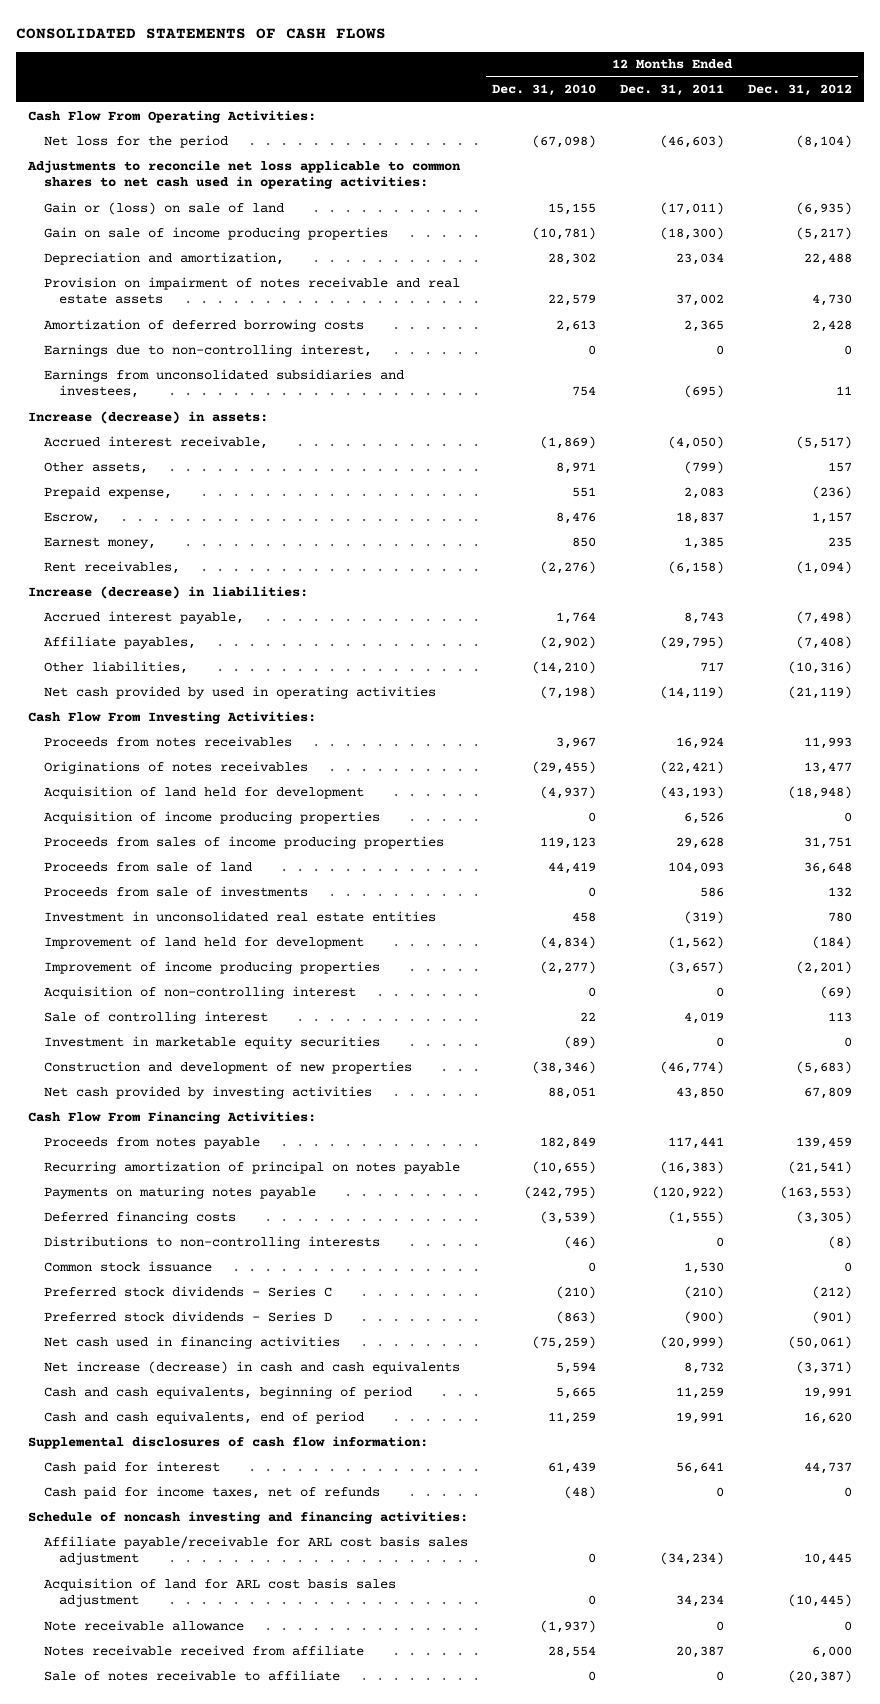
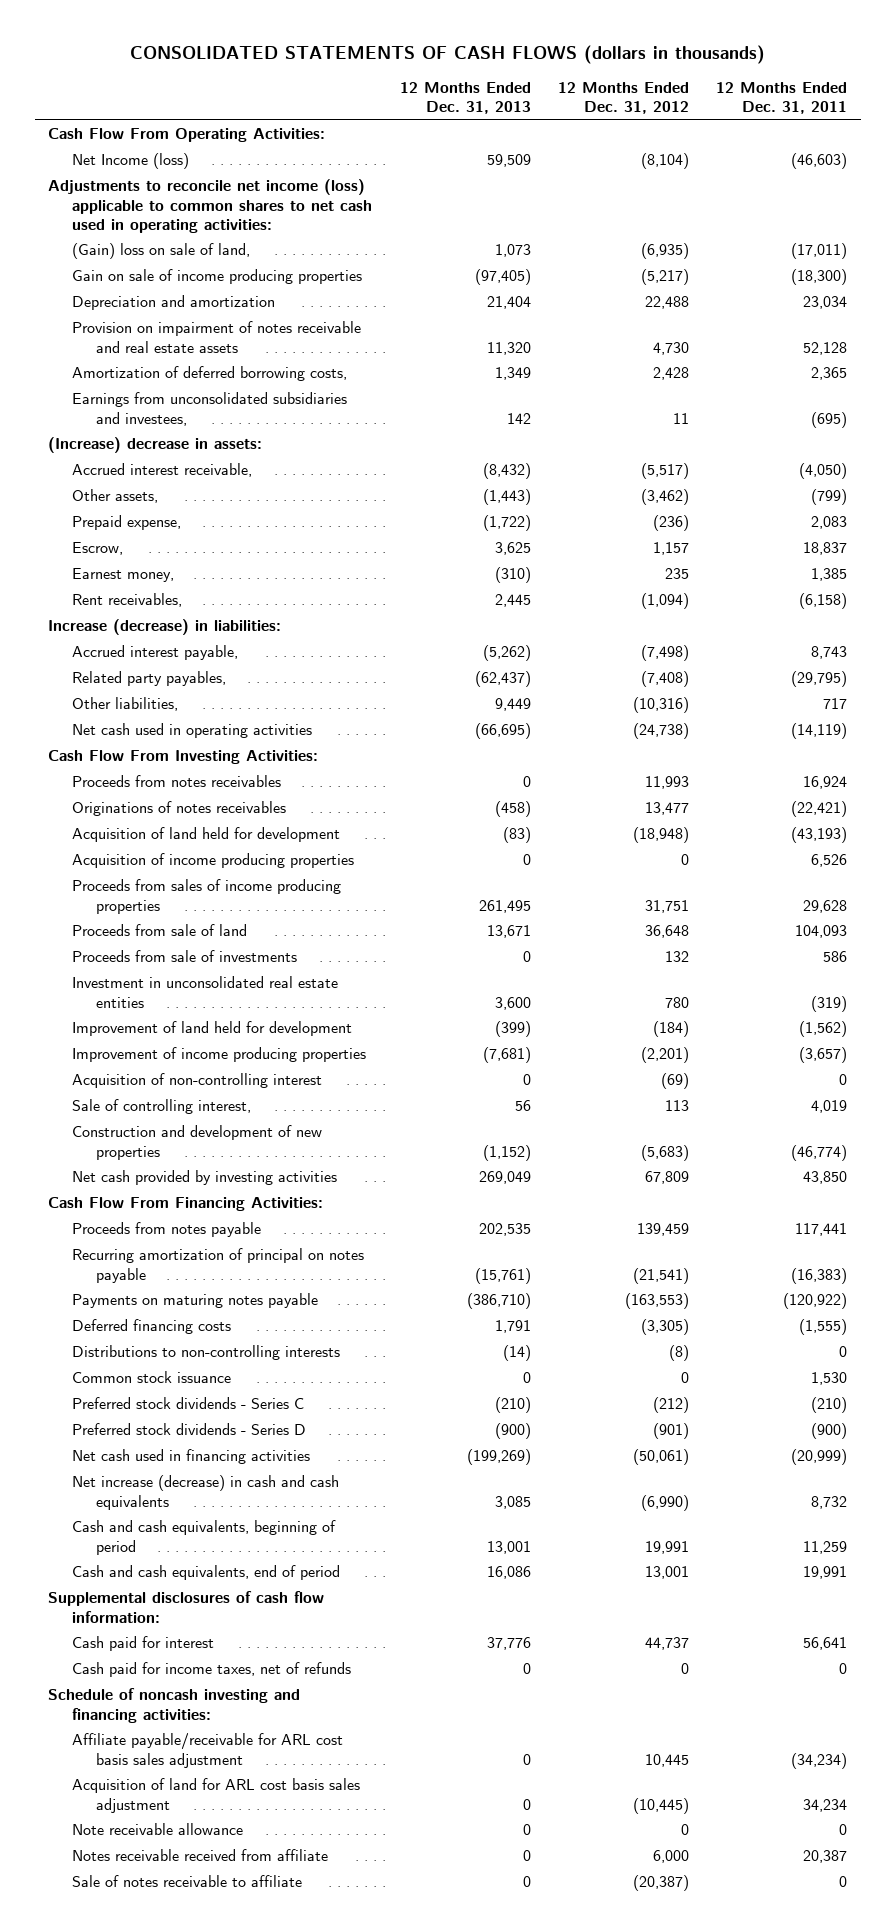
[16,27,387,39] CONSOLIDATED STATEMENTS OF CASH FLOWS -> [129,44,765,64] CONSOLIDATED STATEMENTS OF CASH FLOWS (dollars in thousands)
[492,84,597,97] Dec. 31, 2010 -> none
none -> [399,82,531,115] 12 Months Ended Dec. 31, 2013
[43,134,228,148] Net loss for the period -> [72,153,190,170] Net Income (loss)
[27,159,462,190] Adjustments to reconcile net loss applicable to common shares to net cash used in operating activities: -> [48,179,373,233] Adjustments to reconcile net income (loss) applicable to common shares to net cash used in operating activities:
[43,201,284,215] Gain or (loss) on sale of land -> [72,243,251,260] (Gain) loss on sale of land,
[43,343,372,357] Earnings due to non-controlling interest, -> none
[43,251,284,265] Depreciation and amortization, -> [72,295,276,311] Depreciation and amortization
[676,294,725,307] 37,002 -> [803,341,848,355] 52,128
[43,318,364,332] Amortization of deferred borrowing costs -> [72,366,348,382] Amortization of deferred borrowing costs,
[28,410,269,424] Increase (decrease) in assets: -> [48,437,263,454] (Increase) decrease in assets:
[828,461,853,472] 157 -> [641,489,690,506] (3,462)
[43,635,196,649] Affiliate payables, -> [72,671,227,687] Related party payables,
[43,685,436,699] Net cash provided by used in operating activities -> [72,723,313,739] Net cash used in operating activities
[788,685,853,699] (21,119) -> [633,723,690,740] (24,738)
[43,1035,380,1049] Investment in marketable equity securities -> none
[43,1010,268,1024] Sale of controlling interest -> [72,1099,252,1115] Sale of controlling interest,
[796,1360,853,1374] (3,371) -> [641,1494,690,1511] (6,990)
[804,1411,853,1424] 16,620 -> [645,1566,690,1580] 13,001

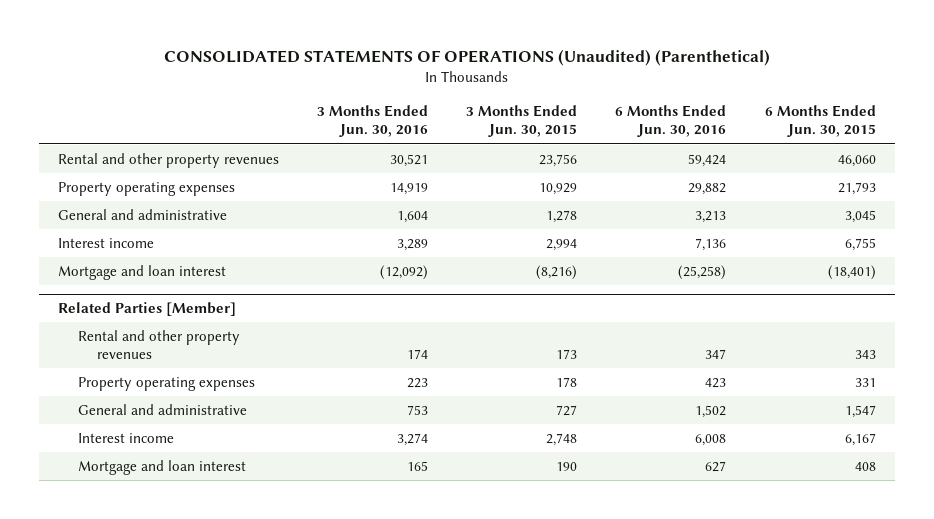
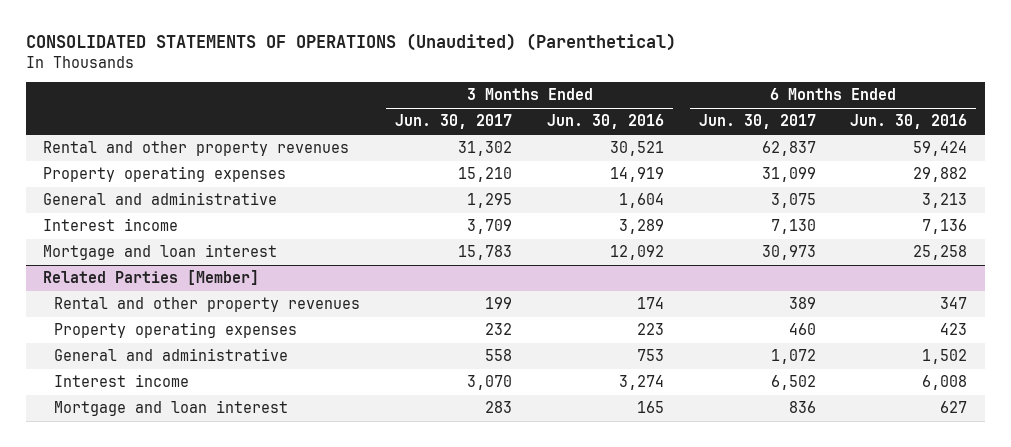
[466,105,578,138] 3 Months Ended Jun. 30, 2015 -> none
[764,105,876,138] 6 Months Ended Jun. 30, 2015 -> none
none -> [395,114,513,130] Jun. 30, 2017
none -> [698,114,816,130] Jun. 30, 2017
[380,264,429,280] (12,092) -> [609,245,664,261] 12,092
[678,264,727,280] (25,258) -> [913,245,968,261] 25,258

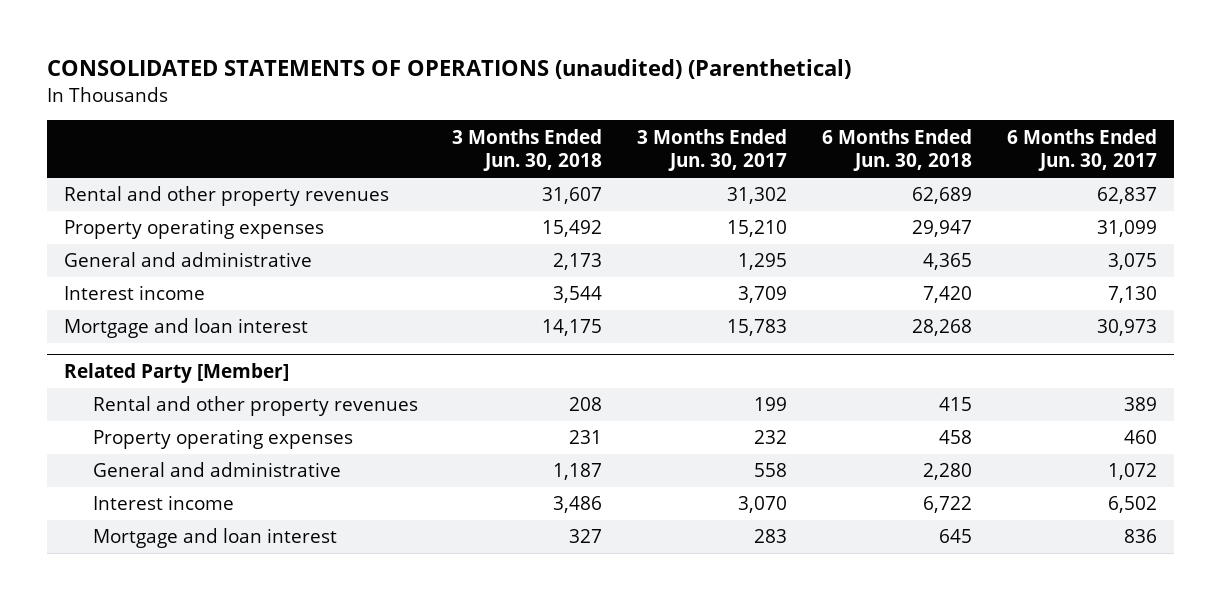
[25,33,676,52] CONSOLIDATED STATEMENTS OF OPERATIONS (Unaudited) (Parenthetical) -> [46,59,851,80] CONSOLIDATED STATEMENTS OF OPERATIONS (unaudited) (Parenthetical)
[546,114,664,130] Jun. 30, 2016 -> none
[850,114,968,130] Jun. 30, 2016 -> none
none -> [452,128,603,172] 3 Months Ended Jun. 30, 2018
none -> [821,128,972,172] 6 Months Ended Jun. 30, 2018
[43,270,260,286] Related Parties [Member] -> [63,363,289,384] Related Party [Member]

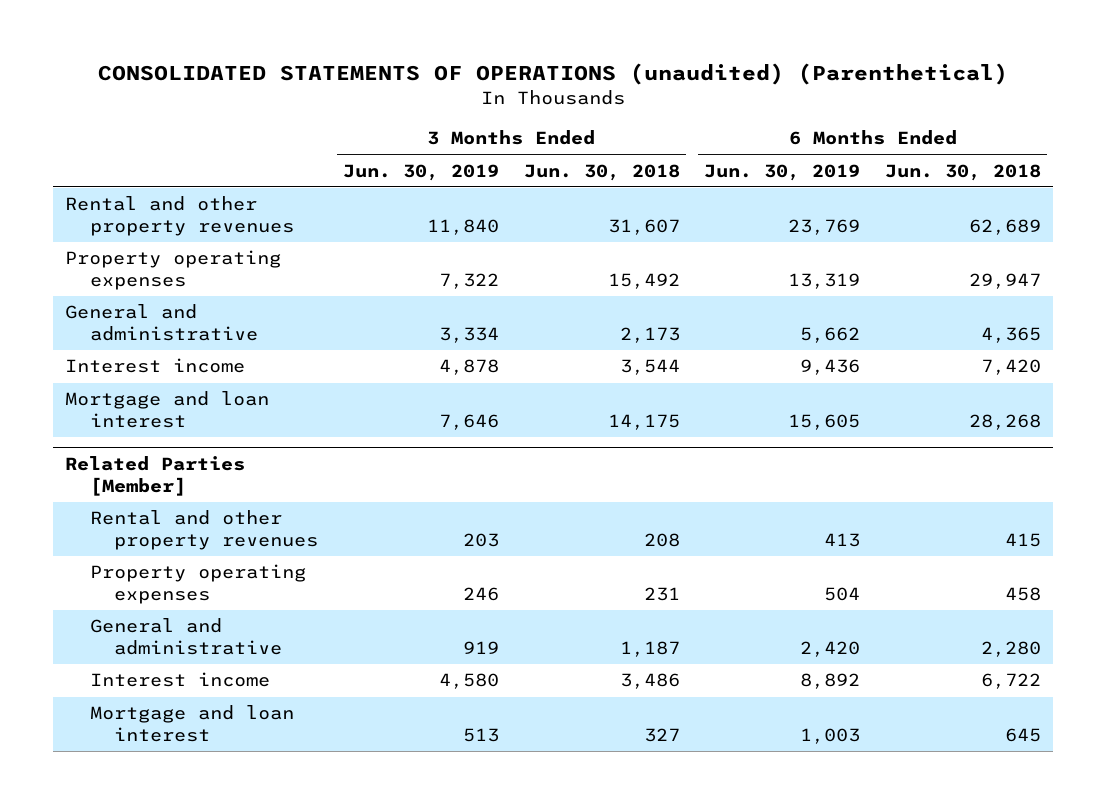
[637,128,788,172] 3 Months Ended Jun. 30, 2017 -> none
[1006,128,1157,172] 6 Months Ended Jun. 30, 2017 -> none
none -> [343,163,500,181] Jun. 30, 2019
none -> [704,163,861,181] Jun. 30, 2019
[63,363,289,384] Related Party [Member] -> [65,456,246,496] Related Parties [Member]

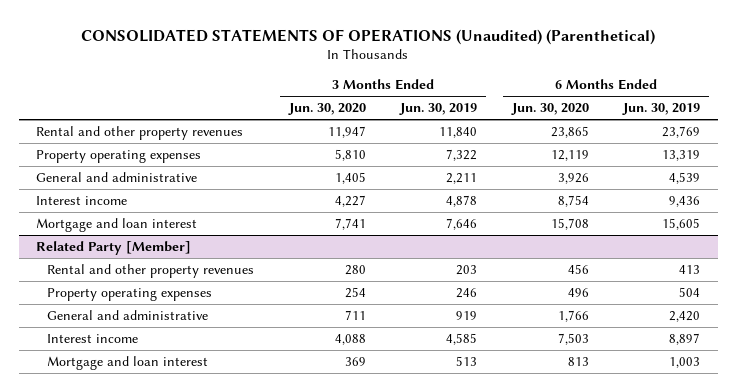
[98,63,1009,86] CONSOLIDATED STATEMENTS OF OPERATIONS (unaudited) (Parenthetical) -> [81,28,656,45] CONSOLIDATED STATEMENTS OF OPERATIONS (Unaudited) (Parenthetical)
[523,163,680,181] Jun. 30, 2018 -> none
[885,163,1042,181] Jun. 30, 2018 -> none
none -> [287,103,366,116] Jun. 30, 2020
none -> [510,103,589,116] Jun. 30, 2020
[439,327,500,344] 3,334 -> [446,173,478,185] 2,211
[800,327,861,344] 5,662 -> [669,172,701,185] 4,539
[65,456,246,496] Related Parties [Member] -> [36,241,192,256] Related Party [Member]
[439,673,500,690] 4,580 -> [446,333,478,346] 4,585
[800,673,861,690] 8,892 -> [669,333,701,346] 8,897

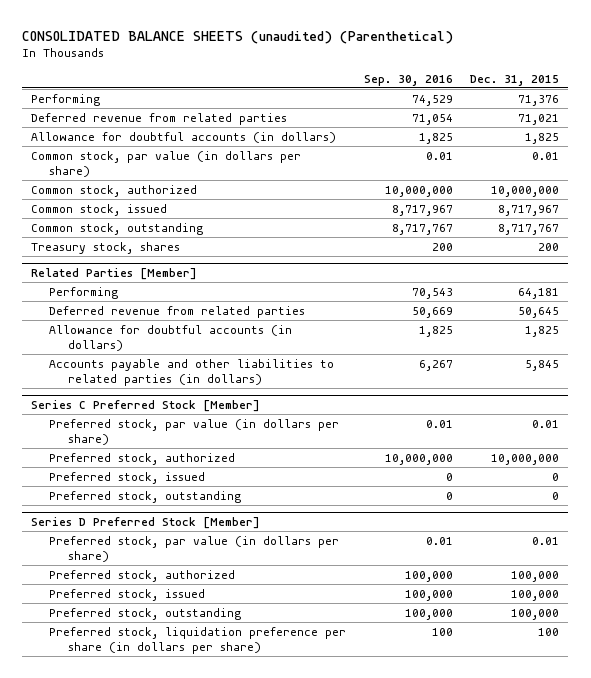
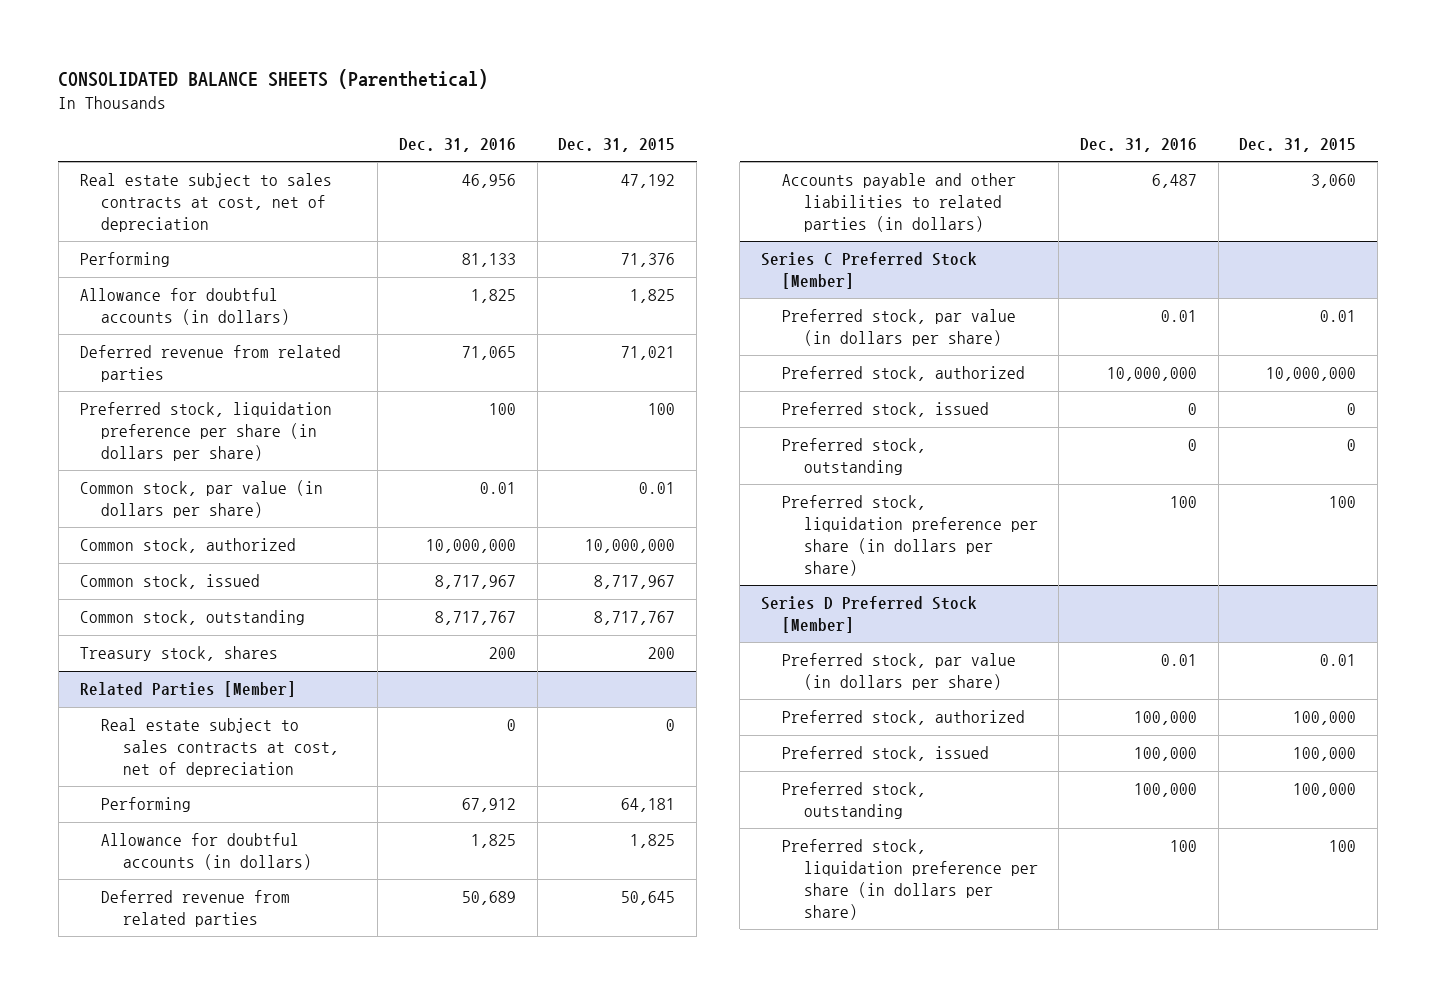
[22,30,454,44] CONSOLIDATED BALANCE SHEETS (unaudited) (Parenthetical) -> [58,69,489,90] CONSOLIDATED BALANCE SHEETS (Parenthetical)
[363,74,453,86] Sep. 30, 2016 -> none
none -> [398,137,516,152] Dec. 31, 2016
none -> [79,173,332,232] Real estate subject to sales contracts at cost, net of depreciation
[31,112,288,125] Deferred revenue from related parties -> [79,345,341,383] Deferred revenue from related parties
none -> [79,402,332,461] Preferred stock, liquidation preference per share (in dollars per share)
none -> [101,718,339,777] Real estate subject to sales contracts at cost, net of depreciation
[49,305,306,318] Deferred revenue from related parties -> [101,890,291,928] Deferred revenue from related parties
[525,359,560,371] 5,845 -> [1311,174,1357,189] 3,060
none -> [782,495,1038,576] Preferred stock, liquidation preference per share (in dollars per share)

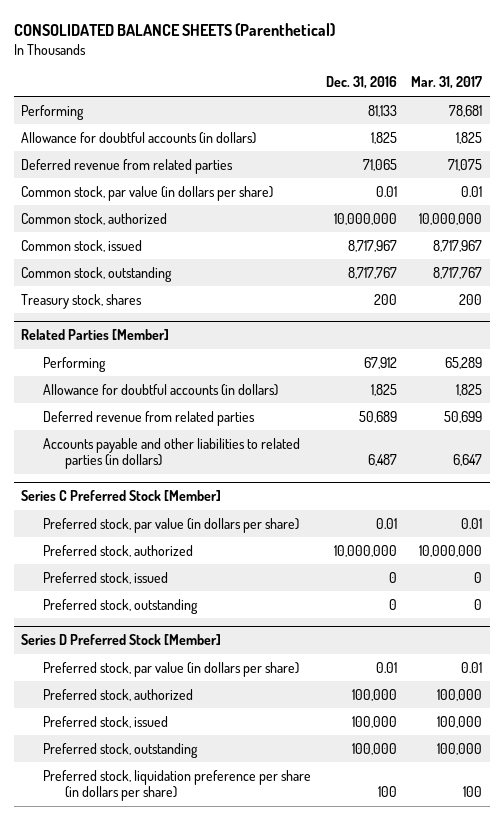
[558,137,676,152] Dec. 31, 2015 -> none
none -> [411,76,483,90] Mar. 31, 2017
[79,173,332,232] Real estate subject to sales contracts at cost, net of depreciation -> none
[79,402,332,461] Preferred stock, liquidation preference per share (in dollars per share) -> none
[101,718,339,777] Real estate subject to sales contracts at cost, net of depreciation -> none
[782,495,1038,576] Preferred stock, liquidation preference per share (in dollars per share) -> none

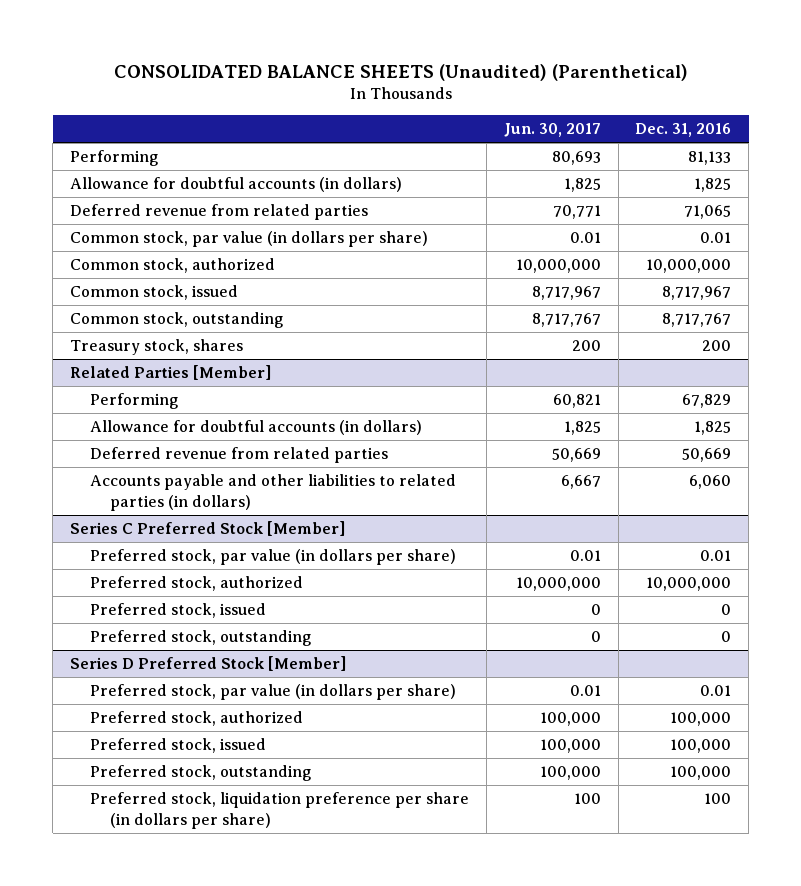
[13,22,335,36] CONSOLIDATED BALANCE SHEETS (Parenthetical) -> [113,63,688,81] CONSOLIDATED BALANCE SHEETS (Unaudited) (Parenthetical)
[411,76,483,90] Mar. 31, 2017 -> none
none -> [503,123,601,138] Jun. 30, 2017
[363,356,397,369] 67,912 -> [682,394,732,409] 67,829
[358,410,397,423] 50,689 -> [682,448,732,463] 50,669
[367,454,397,467] 6,487 -> [689,475,732,490] 6,060

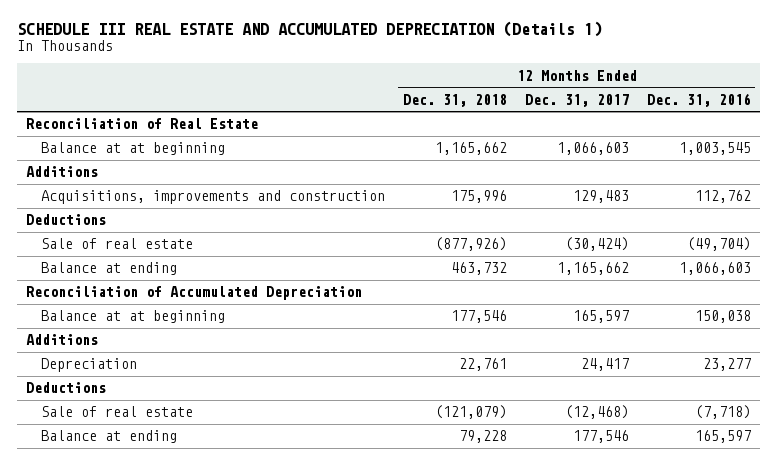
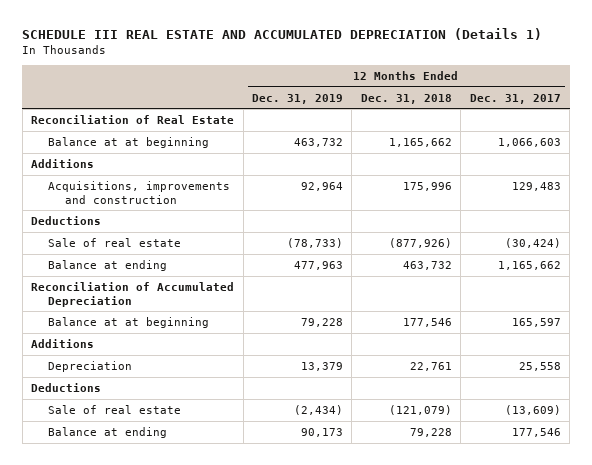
[646,92,751,107] Dec. 31, 2016 -> none
none -> [252,93,344,104] Dec. 31, 2019
[580,358,629,372] 24,417 -> [518,361,561,371] 25,558
[564,405,629,420] (12,468) -> [504,404,561,415] (13,609)

